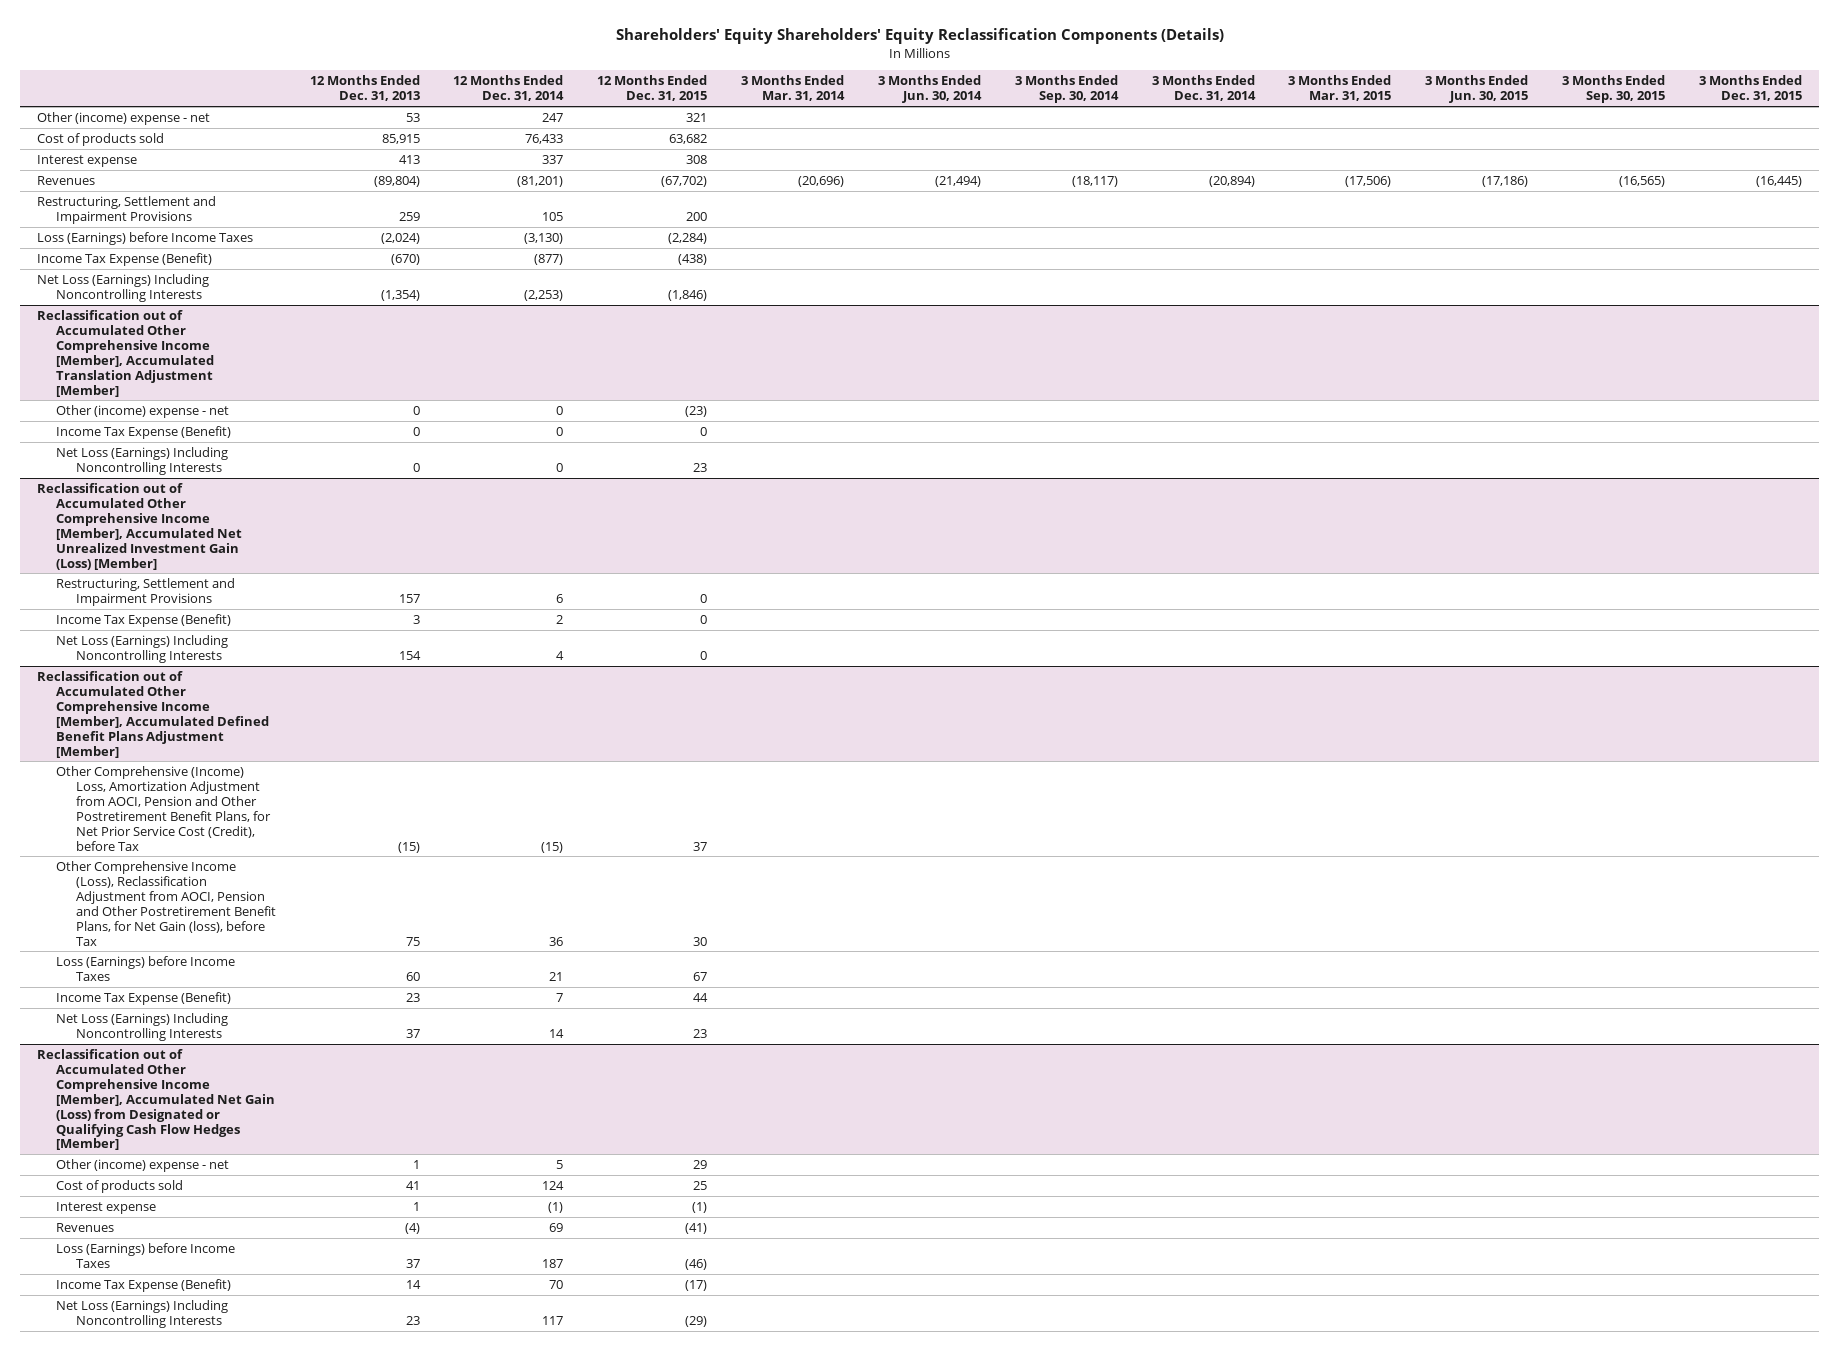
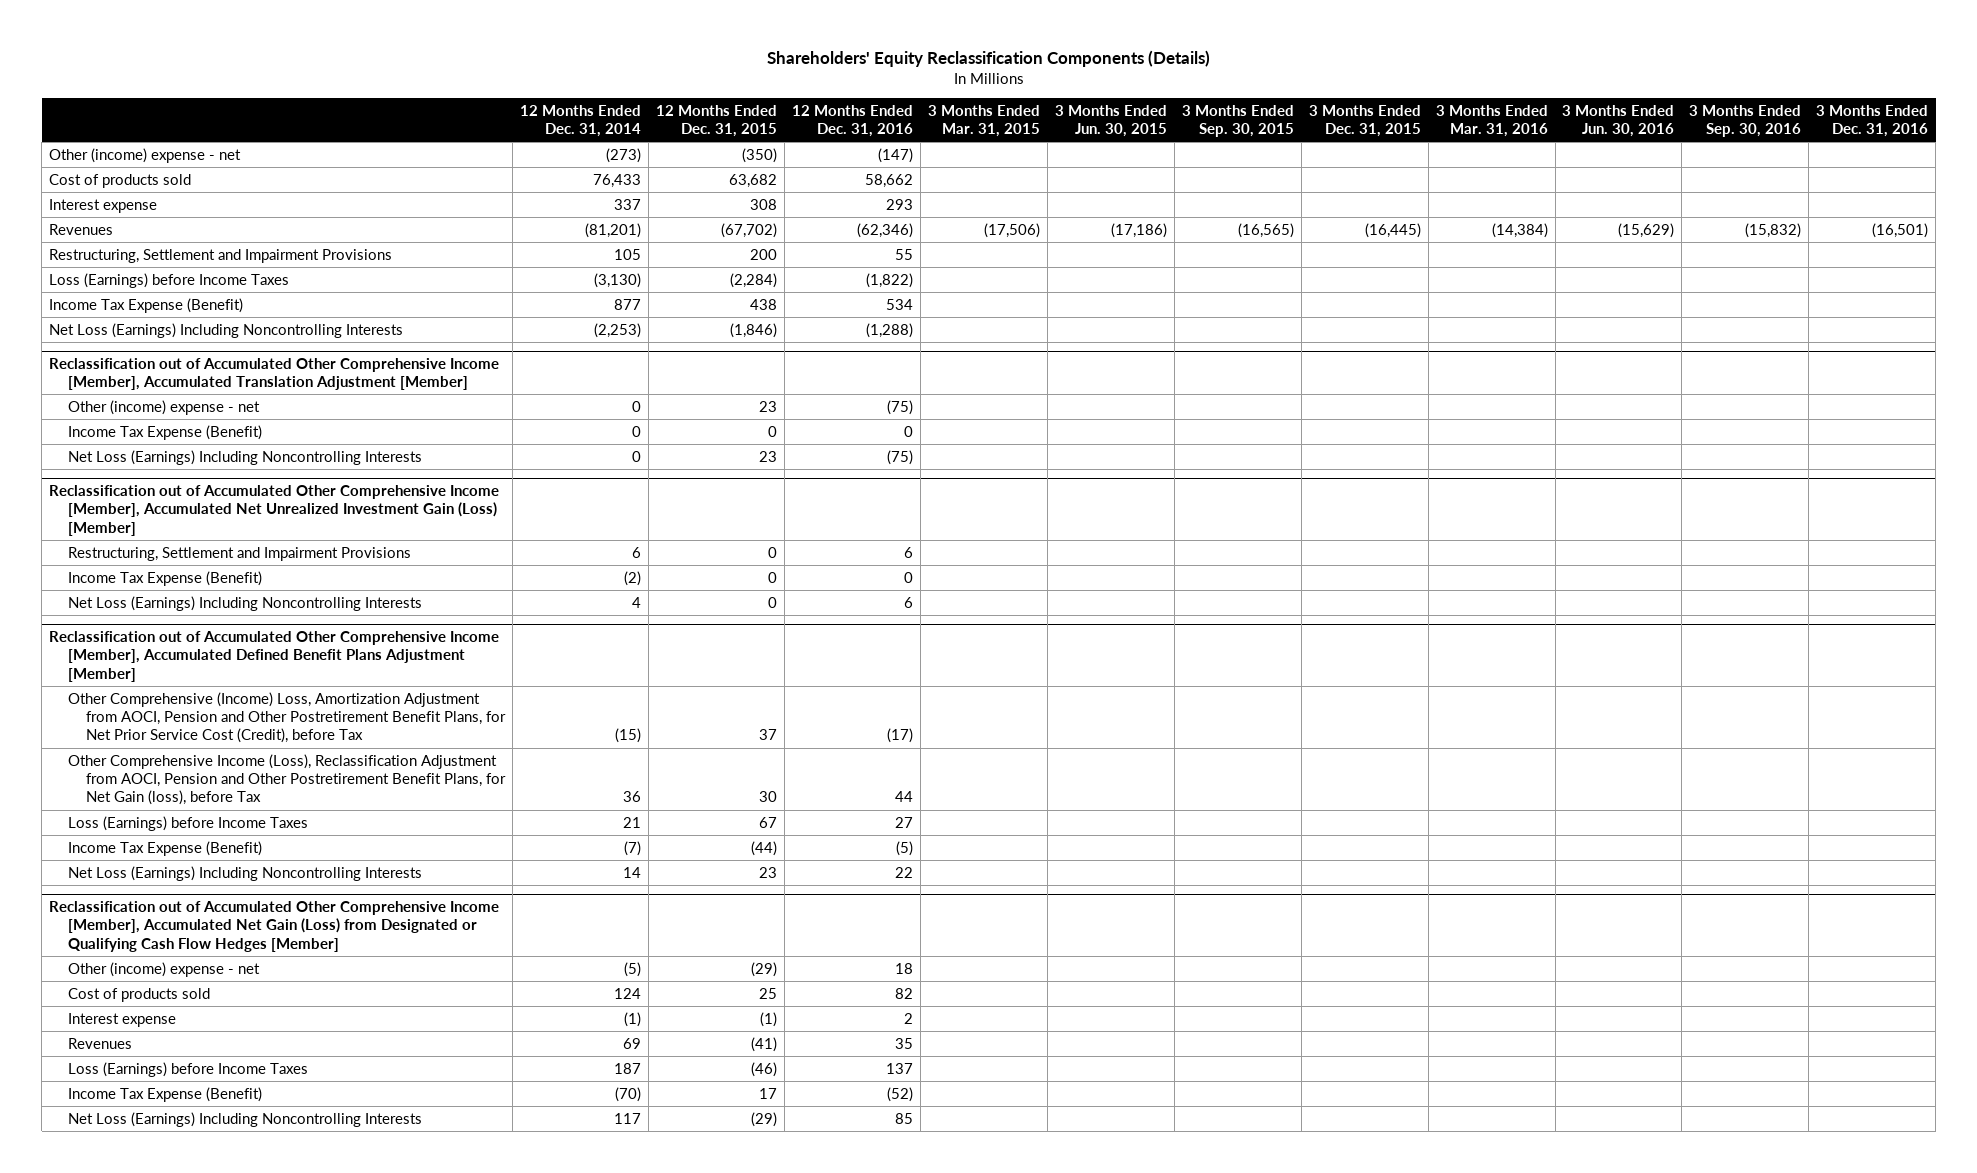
[615,28,1224,45] Shareholders' Equity Shareholders' Equity Reclassification Components (Details) -> [766,50,1210,68] Shareholders' Equity Reclassification Components (Details)
[309,75,420,102] 12 Months Ended Dec. 31, 2013 -> none
[741,75,846,102] 3 Months Ended Mar. 31, 2014 -> none
[877,75,982,104] 3 Months Ended Jun. 30, 2014 -> none
[1014,75,1119,104] 3 Months Ended Sep. 30, 2014 -> none
[1151,75,1256,102] 3 Months Ended Dec. 31, 2014 -> none
none -> [792,104,914,138] 12 Months Ended Dec. 31, 2016
none -> [1435,104,1548,138] 3 Months Ended Mar. 31, 2016
none -> [1562,104,1675,138] 3 Months Ended Jun. 30, 2016
none -> [1689,104,1802,138] 3 Months Ended Sep. 30, 2016
none -> [1816,104,1929,138] 3 Months Ended Dec. 31, 2016
[542,113,564,123] 247 -> [606,147,642,163] (273)
[686,113,708,123] 321 -> [742,147,778,163] (350)
[534,254,564,266] (877) -> [614,298,642,310] 877
[678,254,708,266] (438) -> [750,298,778,310] 438
[685,406,708,418] (23) -> [759,400,778,412] 23
[556,615,564,625] 2 -> [624,570,642,586] (2)
[556,993,564,1003] 7 -> [624,840,642,856] (7)
[693,993,709,1003] 44 -> [751,840,778,856] (44)
[556,1160,564,1170] 5 -> [624,961,642,977] (5)
[693,1160,708,1170] 29 -> [751,961,778,977] (29)
[549,1280,564,1290] 70 -> [615,1086,642,1102] (70)
[685,1280,708,1292] (17) -> [759,1087,778,1099] 17

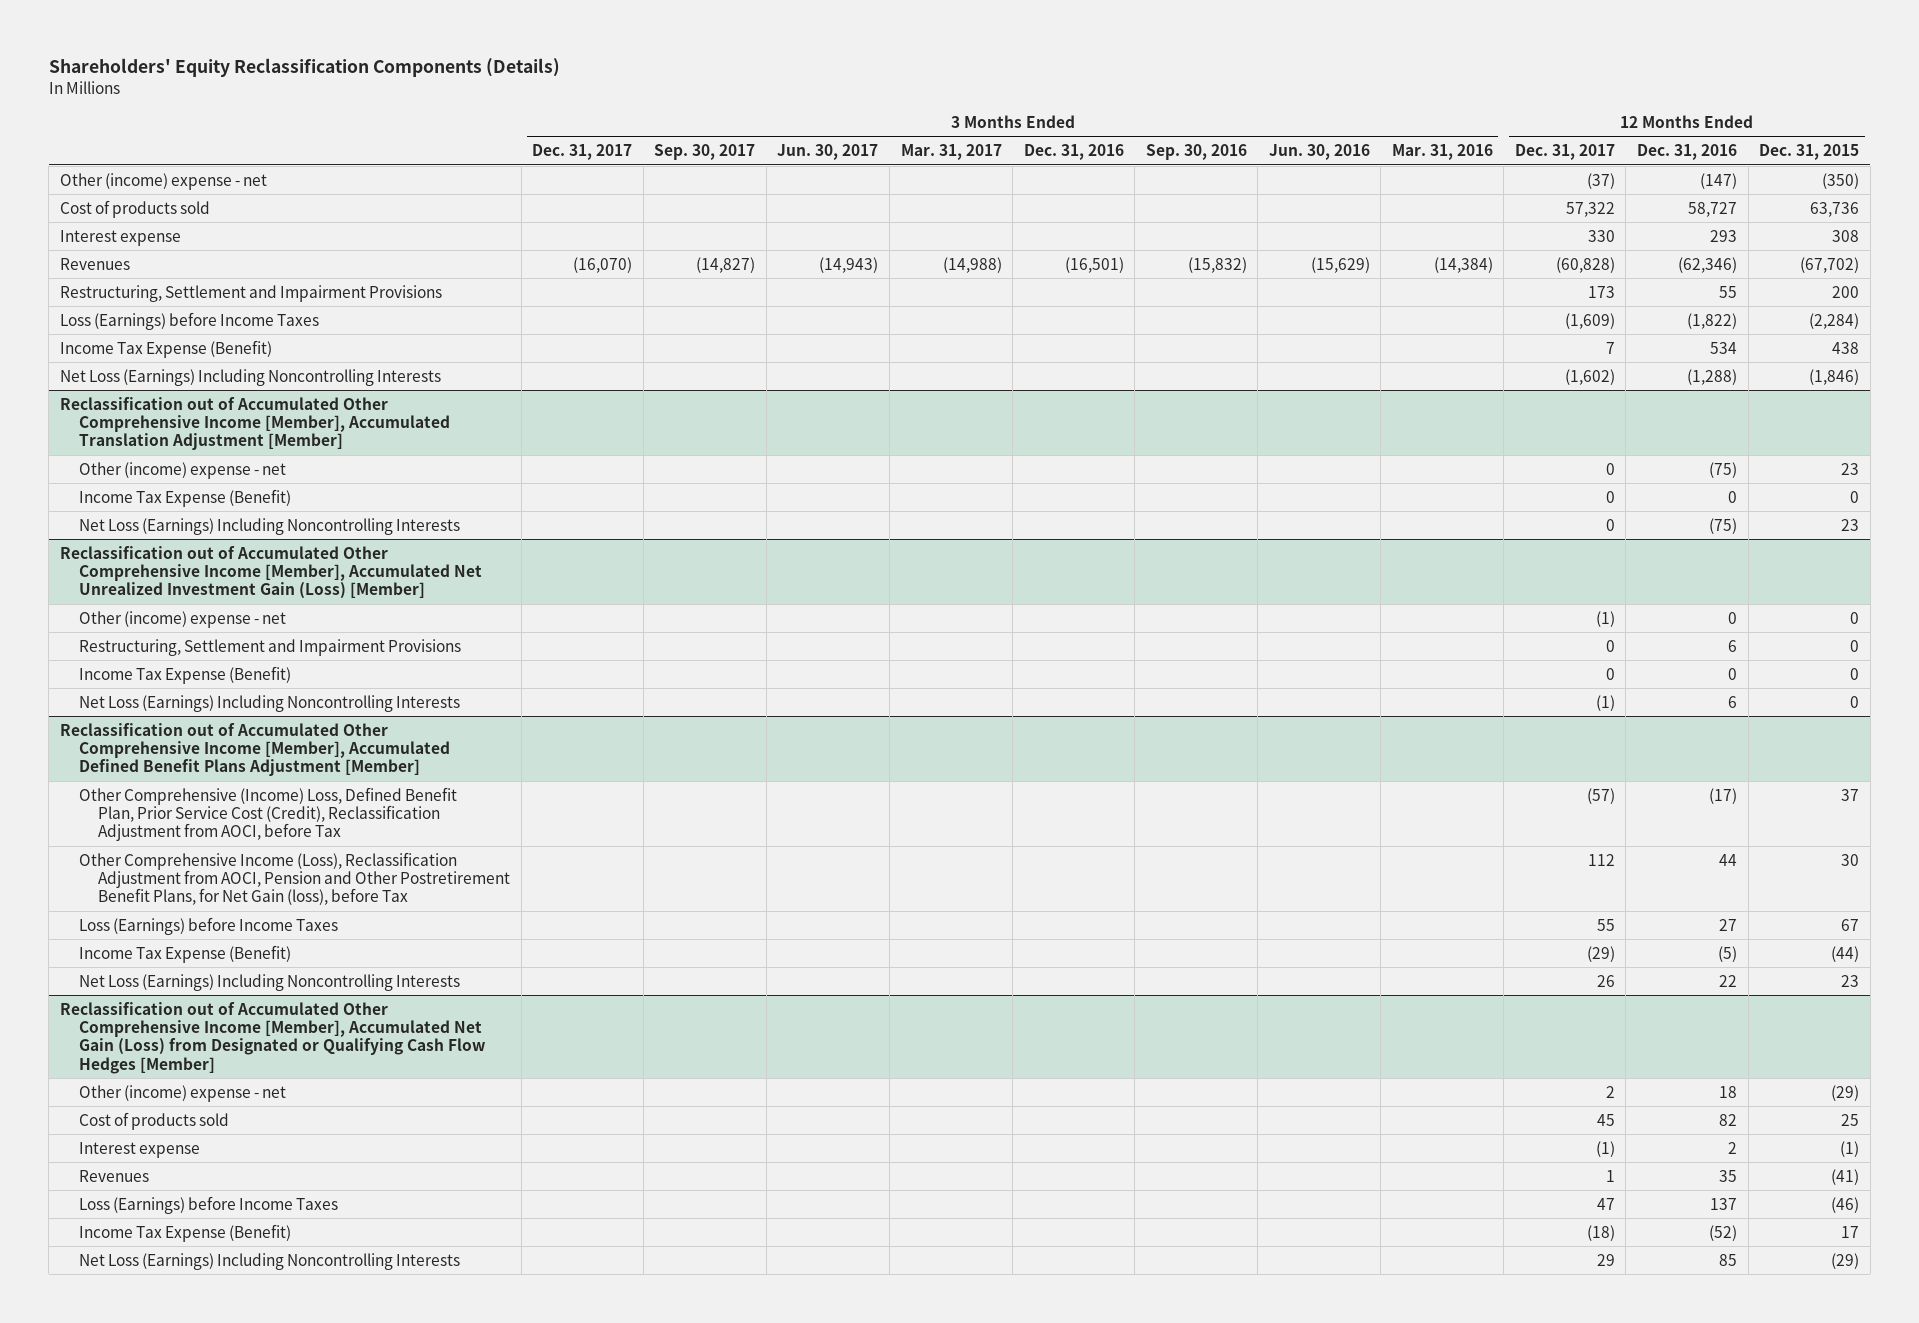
[520,104,642,138] 12 Months Ended Dec. 31, 2014 -> none
[927,104,1040,138] 3 Months Ended Mar. 31, 2015 -> none
[1054,104,1167,138] 3 Months Ended Jun. 30, 2015 -> none
[1181,104,1294,138] 3 Months Ended Sep. 30, 2015 -> none
[1308,104,1421,138] 3 Months Ended Dec. 31, 2015 -> none
none -> [532,144,633,161] Dec. 31, 2017
none -> [654,144,756,161] Sep. 30, 2017
none -> [777,144,879,161] Jun. 30, 2017
none -> [900,144,1002,161] Mar. 31, 2017
none -> [1514,144,1615,161] Dec. 31, 2017
[729,173,778,188] 63,682 -> [1810,201,1860,217] 63,736
[865,173,914,188] 58,662 -> [1688,201,1738,217] 58,727
none -> [79,610,287,628] Other (income) expense - net
[67,691,507,744] Other Comprehensive (Income) Loss, Amortization Adjustment from AOCI, Pension and Other Postretirement Benefit Plans, for Net Prior Service Cost (Credit), before Tax -> [79,786,458,842] Other Comprehensive (Income) Loss, Defined Benefit Plan, Prior Service Cost (Credit), Reclassification Adjustment from AOCI, before Tax

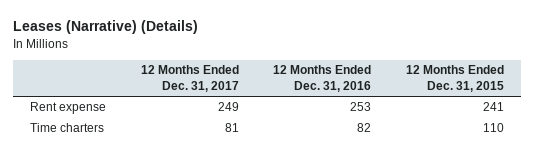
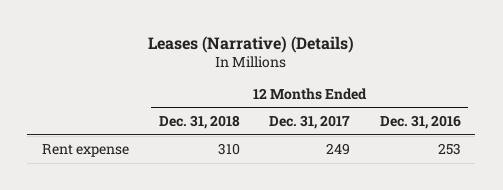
[405,65,504,92] 12 Months Ended Dec. 31, 2015 -> none
none -> [158,115,240,130] Dec. 31, 2018
[29,123,104,133] Time charters -> none

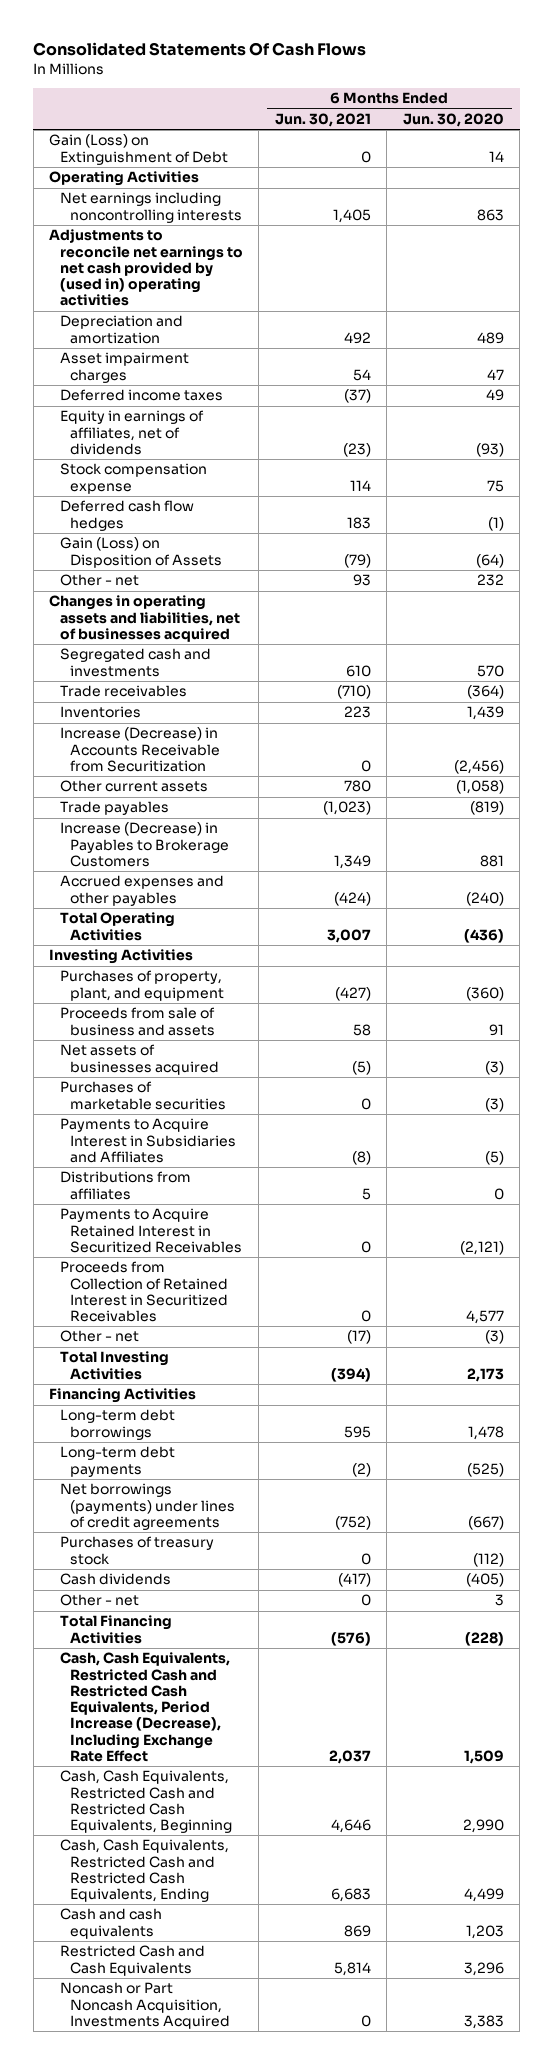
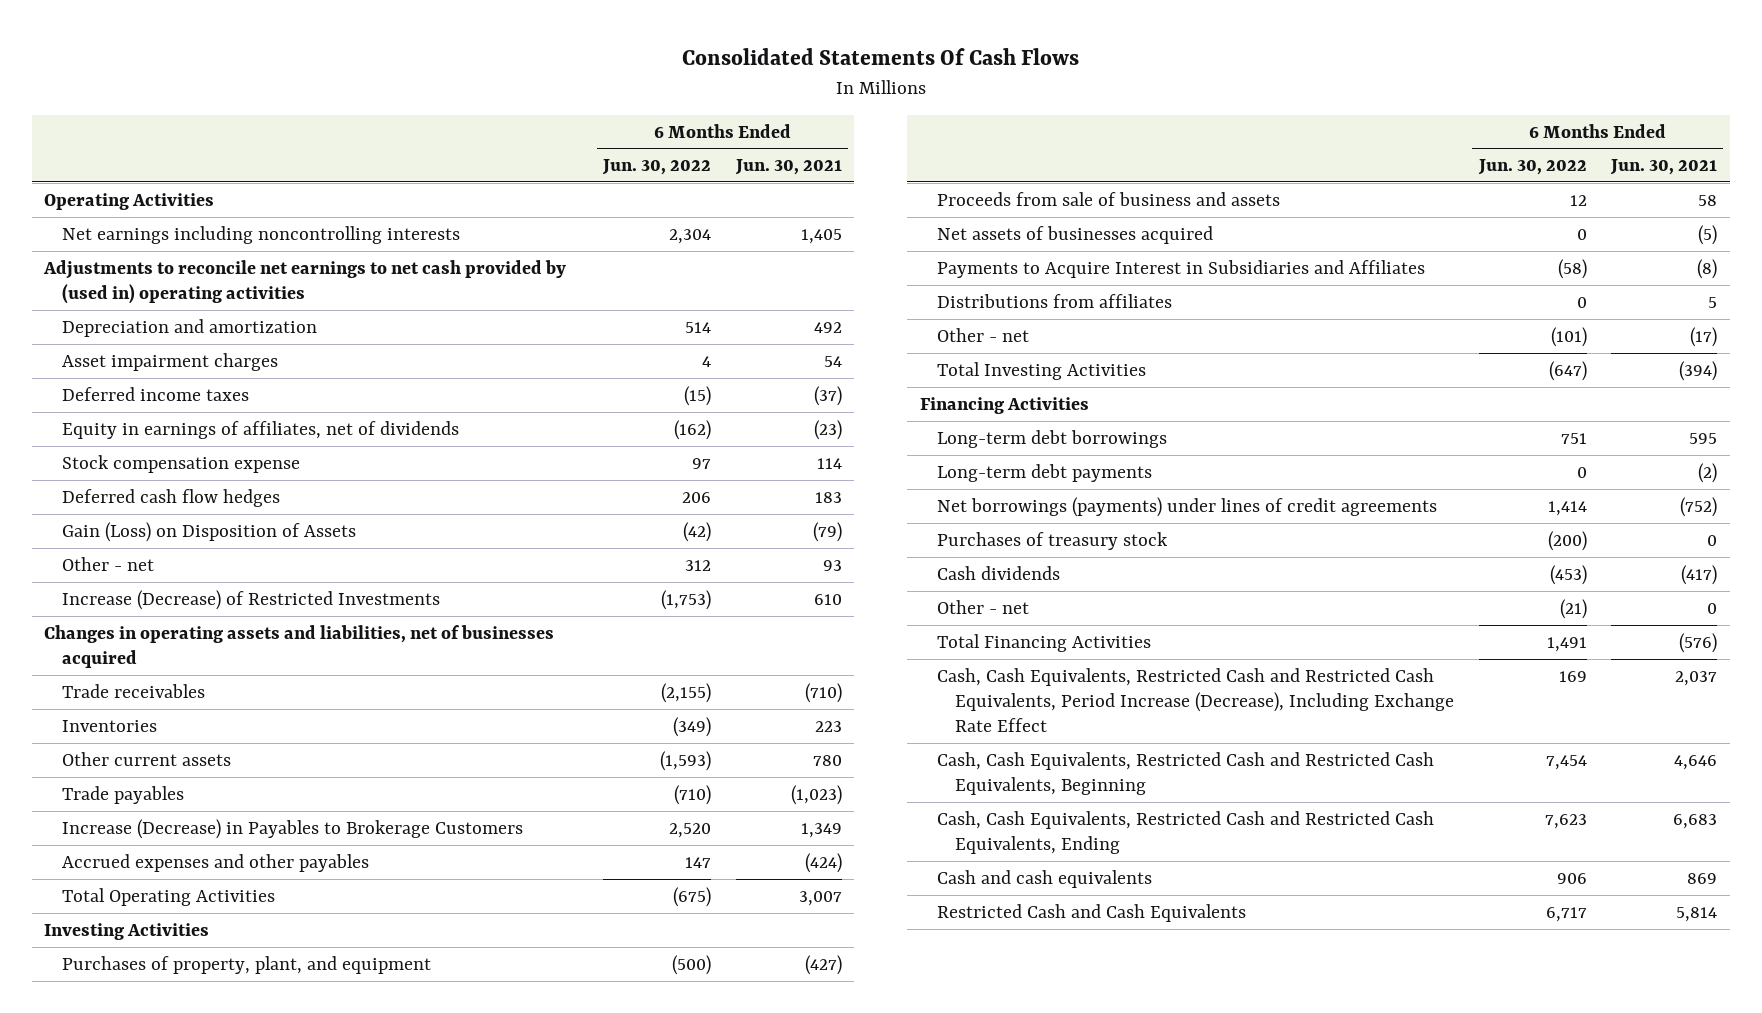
[402,112,504,127] Jun. 30, 2020 -> none
none -> [602,159,712,176] Jun. 30, 2022
[49,134,228,165] Gain (Loss) on Extinguishment of Debt -> none
none -> [61,589,440,610] Increase (Decrease) of Restricted Investments
[59,648,211,677] Segregated cash and investments -> none
[59,727,220,772] Increase (Decrease) in Accounts Receivable from Securitization -> none
[59,1081,226,1110] Purchases of marketable securities -> none
[59,1208,242,1253] Payments to Acquire Retained Interest in Securitized Receivables -> none
[59,1261,228,1323] Proceeds from Collection of Retained Interest in Securitized Receivables -> none
[59,1982,230,2029] Noncash or Part Noncash Acquisition, Investments Acquired -> none

